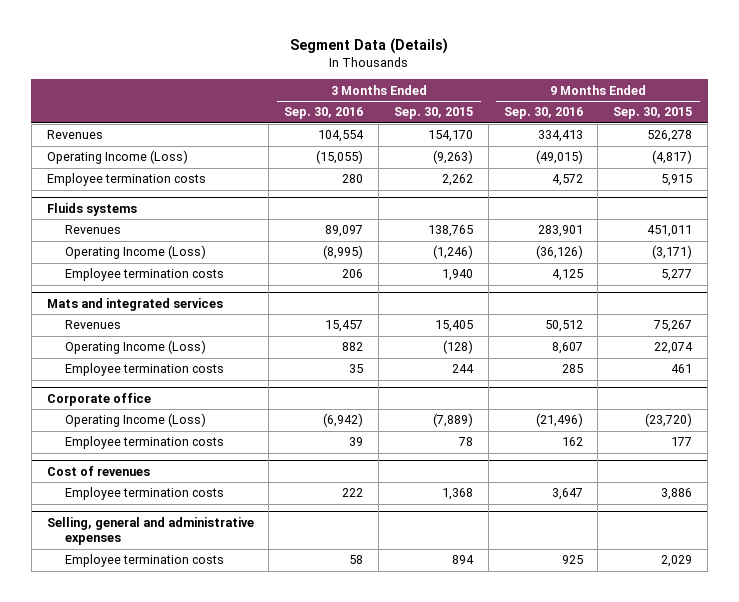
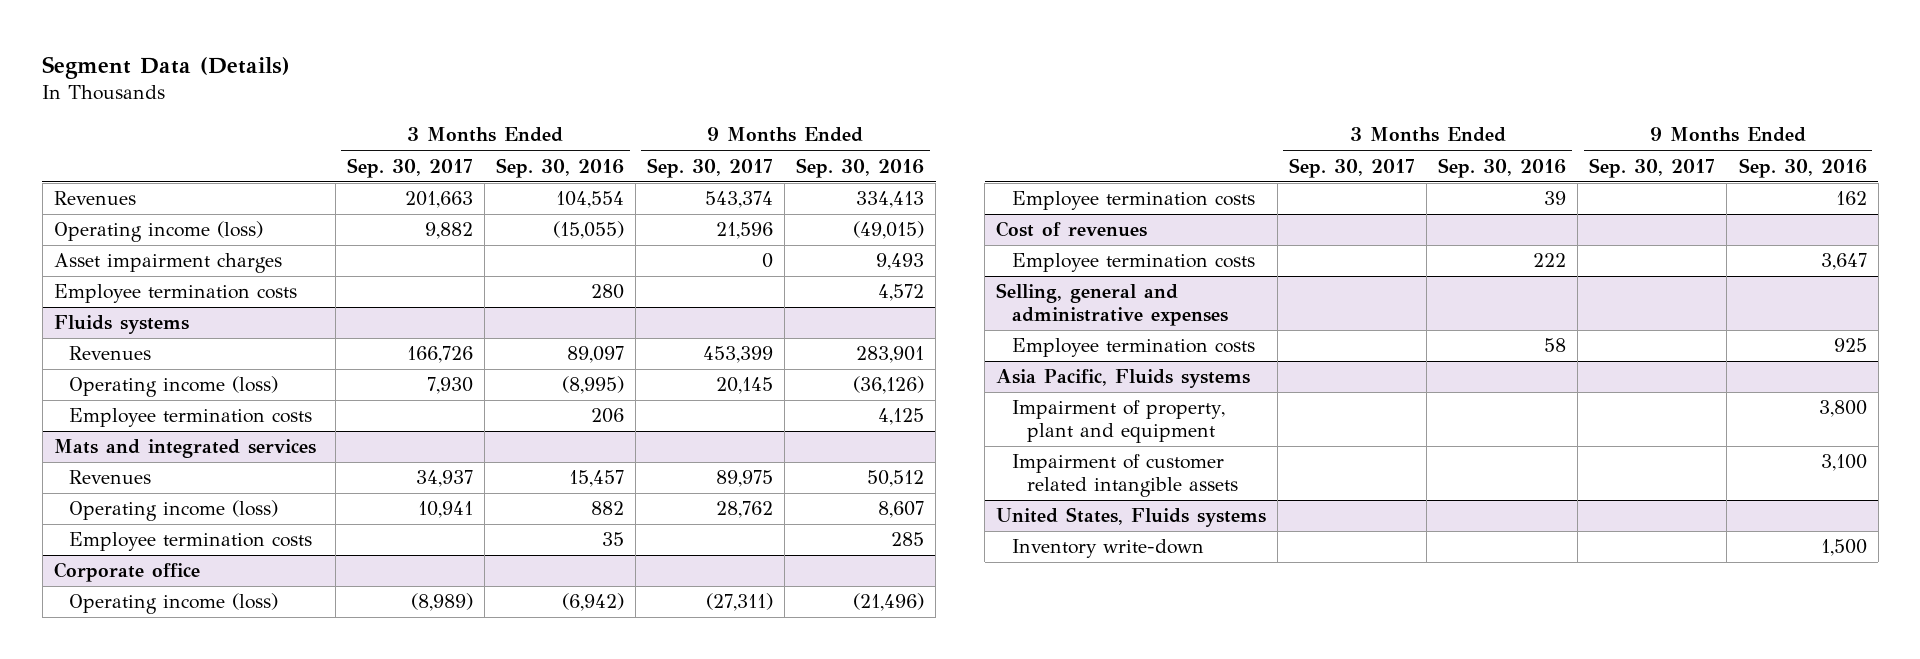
[393,107,473,120] Sep. 30, 2015 -> none
[613,107,693,120] Sep. 30, 2015 -> none
none -> [346,157,473,178] Sep. 30, 2017
none -> [646,157,773,178] Sep. 30, 2017
[46,150,188,165] Operating Income (Loss) -> [53,221,263,243] Operating income (loss)
none -> [53,253,282,274] Asset impairment charges
[65,245,207,260] Operating Income (Loss) -> [69,376,279,398] Operating income (loss)
[65,340,207,355] Operating Income (Loss) -> [69,500,279,522] Operating income (loss)
[65,413,207,428] Operating Income (Loss) -> [69,593,279,615] Operating income (loss)
none -> [996,369,1251,389] Asia Pacific, Fluids systems
none -> [1011,400,1225,444] Impairment of property, plant and equipment
none -> [1011,454,1239,498] Impairment of customer related intangible assets
none -> [996,507,1267,528] United States, Fluids systems
none -> [1011,539,1204,559] Inventory write-down

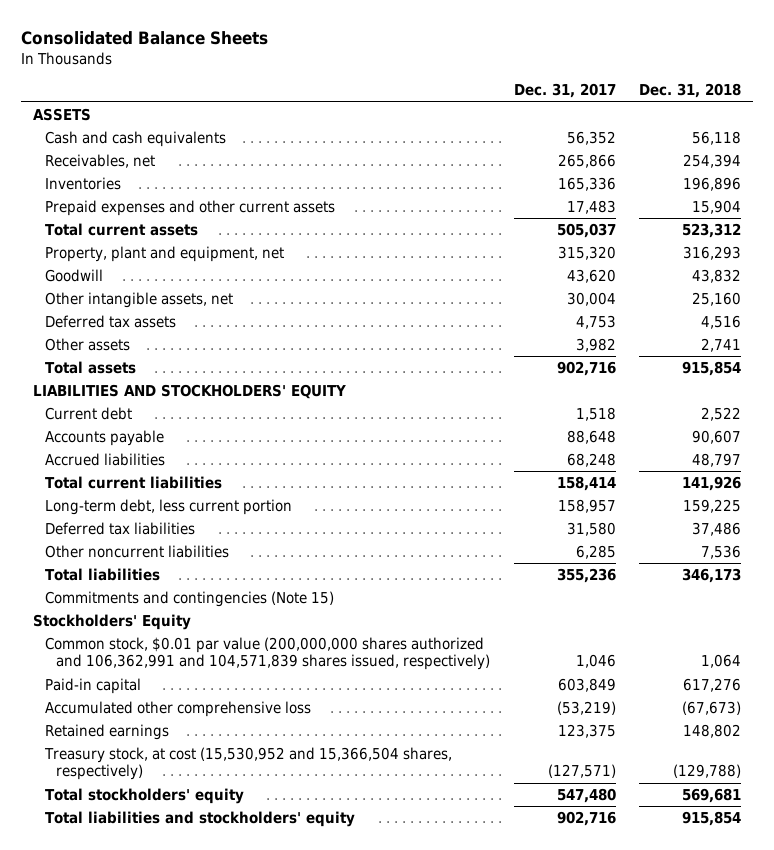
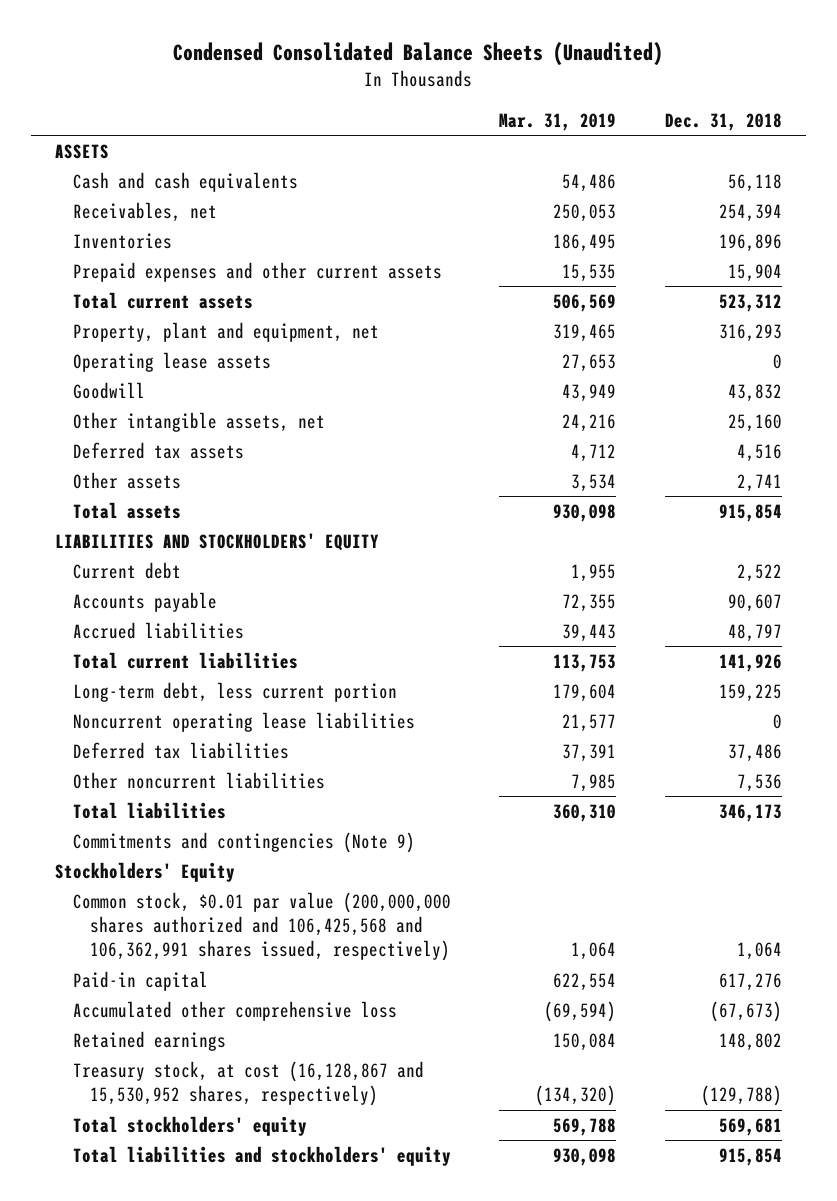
[21,31,269,46] Consolidated Balance Sheets -> [173,42,664,67] Condensed Consolidated Balance Sheets (Unaudited)
[513,83,616,99] Dec. 31, 2017 -> none
none -> [499,112,617,131] Mar. 31, 2019
none -> [72,351,271,372] Operating lease assets
none -> [72,711,415,732] Noncurrent operating lease liabilities
[44,591,334,608] Commitments and contingencies (Note 15) -> [72,831,415,853] Commitments and contingencies (Note 9)
[44,637,491,671] Common stock, $0.01 par value (200,000,000 shares authorized and 106,362,991 and 104,571,839 shares issued, respectively) -> [72,891,451,962] Common stock, $0.01 par value (200,000,000 shares authorized and 106,425,568 and 106,362,991 shares issued, respectively)
[43,747,452,781] Treasury stock, at cost (15,530,952 and 15,366,504 shares, respectively) -> [72,1060,424,1107] Treasury stock, at cost (16,128,867 and 15,530,952 shares, respectively)

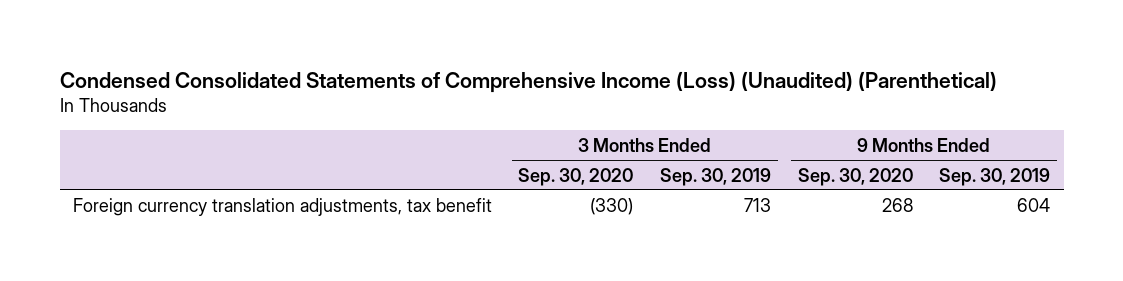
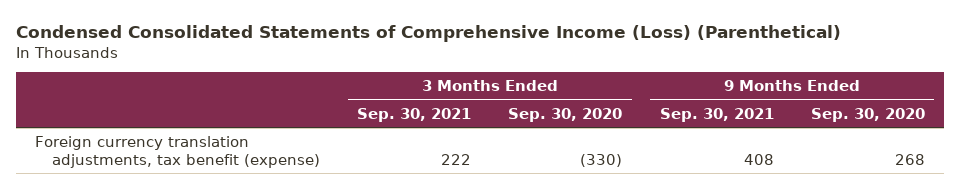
[59,70,997,93] Condensed Consolidated Statements of Comprehensive Income (Loss) (Unaudited) (Parenthetical) -> [15,25,841,43] Condensed Consolidated Statements of Comprehensive Income (Loss) (Parenthetical)
[660,167,772,186] Sep. 30, 2019 -> none
[939,167,1051,186] Sep. 30, 2019 -> none
none -> [356,107,471,122] Sep. 30, 2021
none -> [659,107,774,122] Sep. 30, 2021
[72,198,492,217] Foreign currency translation adjustments, tax benefit -> [34,136,320,168] Foreign currency translation adjustments, tax benefit (expense)

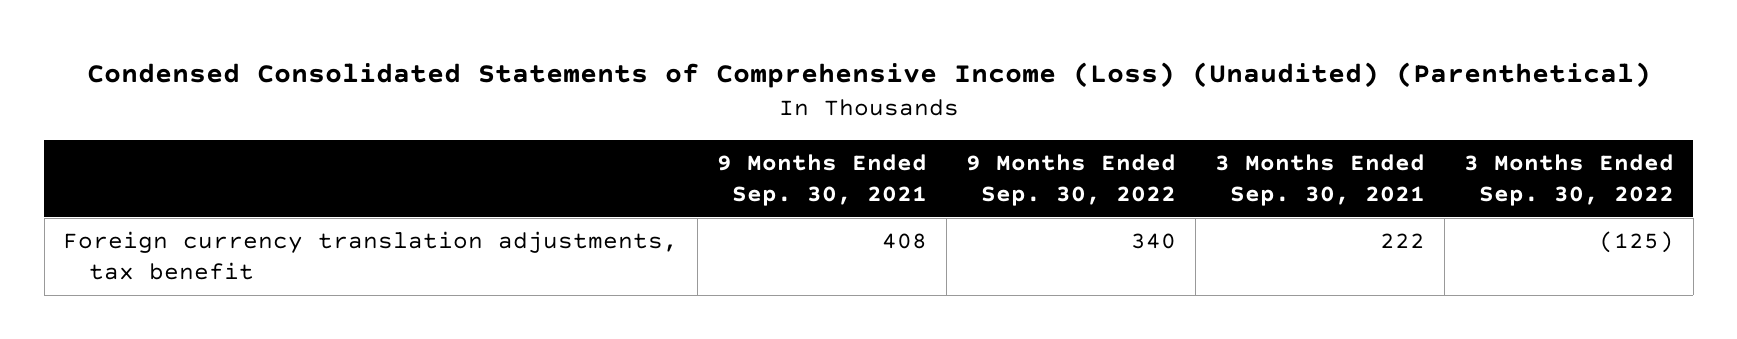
[15,25,841,43] Condensed Consolidated Statements of Comprehensive Income (Loss) (Parenthetical) -> [86,62,1651,89] Condensed Consolidated Statements of Comprehensive Income (Loss) (Unaudited) (Parenthetical)
[508,107,623,122] Sep. 30, 2020 -> none
[810,107,925,122] Sep. 30, 2020 -> none
none -> [966,154,1177,207] 9 Months Ended Sep. 30, 2022
none -> [1463,154,1674,207] 3 Months Ended Sep. 30, 2022
[34,136,320,168] Foreign currency translation adjustments, tax benefit (expense) -> [63,231,679,281] Foreign currency translation adjustments, tax benefit

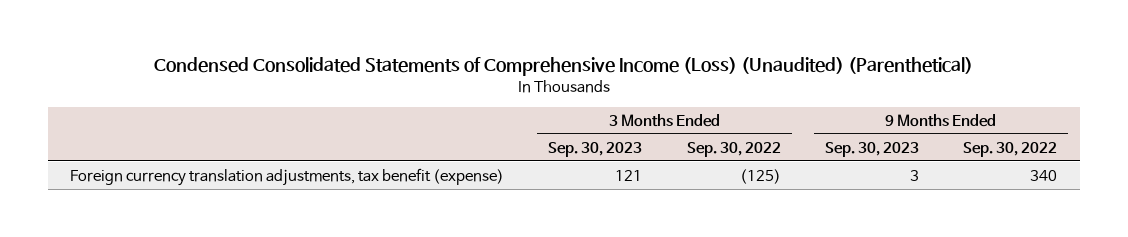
[717,154,928,207] 9 Months Ended Sep. 30, 2021 -> none
[1214,154,1425,207] 3 Months Ended Sep. 30, 2021 -> none
none -> [548,141,643,157] Sep. 30, 2023
none -> [825,141,920,157] Sep. 30, 2023
[63,231,679,281] Foreign currency translation adjustments, tax benefit -> [70,167,505,186] Foreign currency translation adjustments, tax benefit (expense)

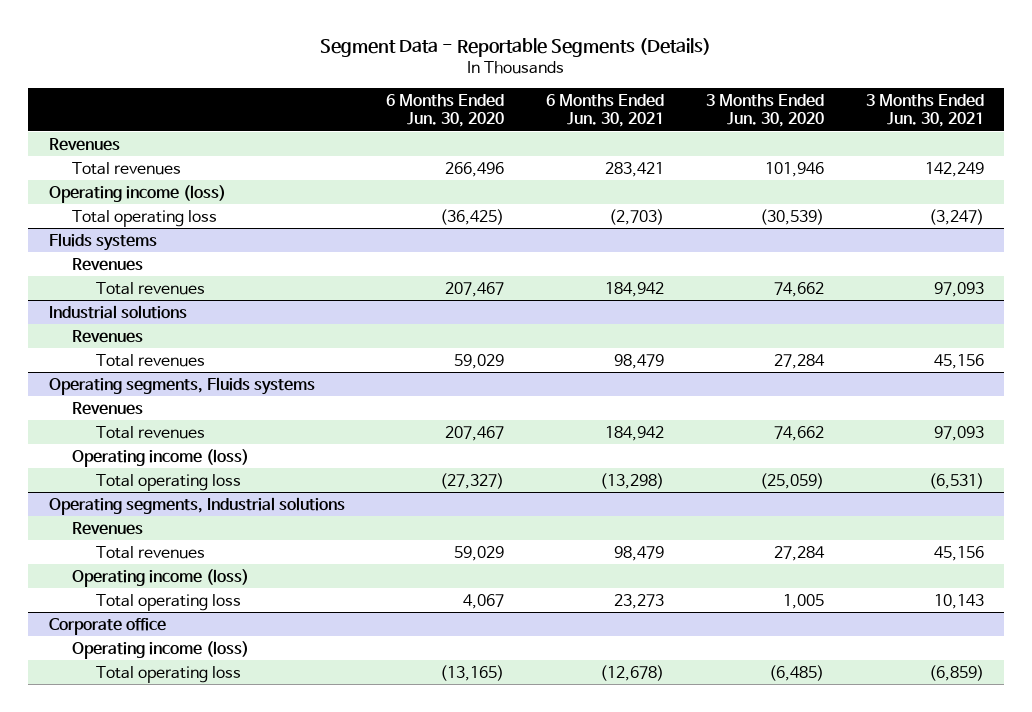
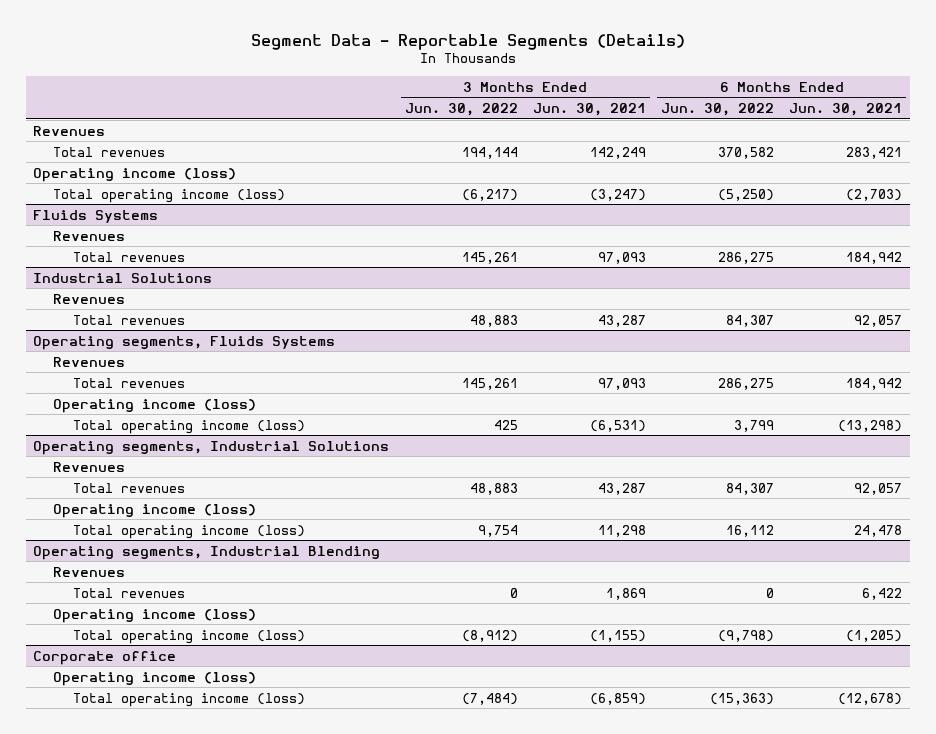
[386,94,505,128] 6 Months Ended Jun. 30, 2020 -> none
[705,94,824,128] 3 Months Ended Jun. 30, 2020 -> none
none -> [404,103,518,117] Jun. 30, 2022
none -> [661,103,775,117] Jun. 30, 2022
[72,209,218,227] Total operating loss -> [53,188,286,203] Total operating income (loss)
[48,232,157,251] Fluids systems -> [33,209,159,223] Fluids Systems
[48,304,187,319] Industrial solutions -> [33,272,213,283] Industrial Solutions
[614,353,665,369] 98,479 -> [854,314,903,327] 92,057
[933,353,984,369] 45,156 -> [597,314,646,327] 43,287
[48,376,315,395] Operating segments, Fluids systems -> [33,335,336,350] Operating segments, Fluids Systems
[95,473,241,491] Total operating loss -> [73,419,306,434] Total operating income (loss)
[48,496,345,515] Operating segments, Industrial solutions -> [33,440,390,455] Operating segments, Industrial Solutions
[614,545,665,561] 98,479 -> [854,482,903,495] 92,057
[933,545,984,561] 45,156 -> [597,482,646,495] 43,287
[95,593,241,611] Total operating loss -> [73,524,306,539] Total operating income (loss)
[614,593,665,609] 23,273 -> [854,524,903,537] 24,478
[933,593,984,609] 10,143 -> [597,524,646,537] 11,298
none -> [33,545,381,560] Operating segments, Industrial Blending
none -> [53,566,126,577] Revenues
none -> [73,587,186,598] Total revenues
none -> [53,608,257,623] Operating income (loss)
none -> [73,629,306,644] Total operating income (loss)
[95,665,241,683] Total operating loss -> [73,692,306,707] Total operating income (loss)

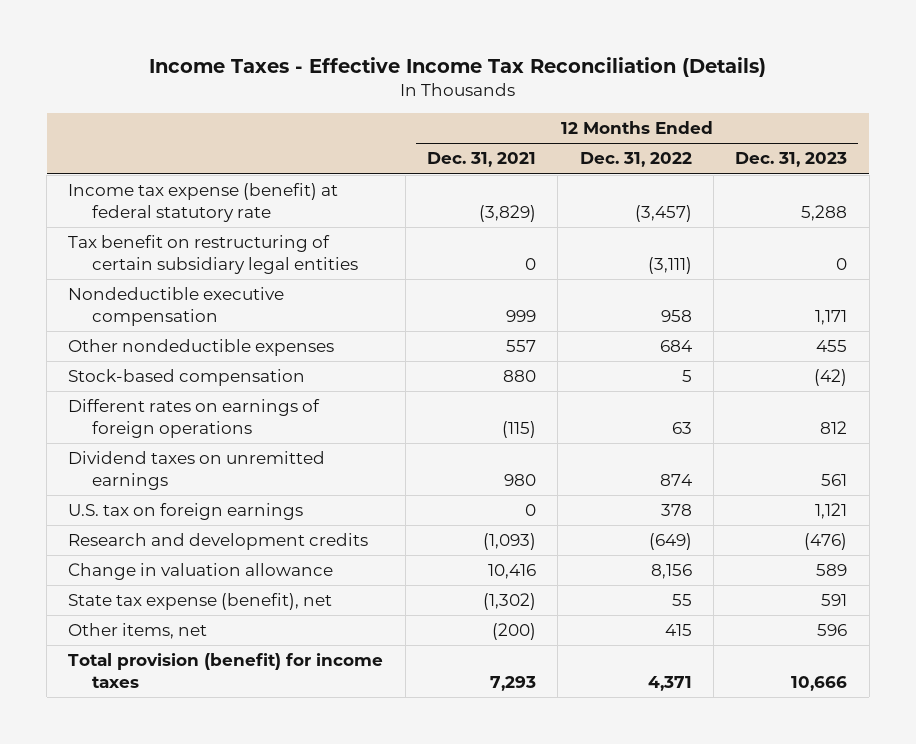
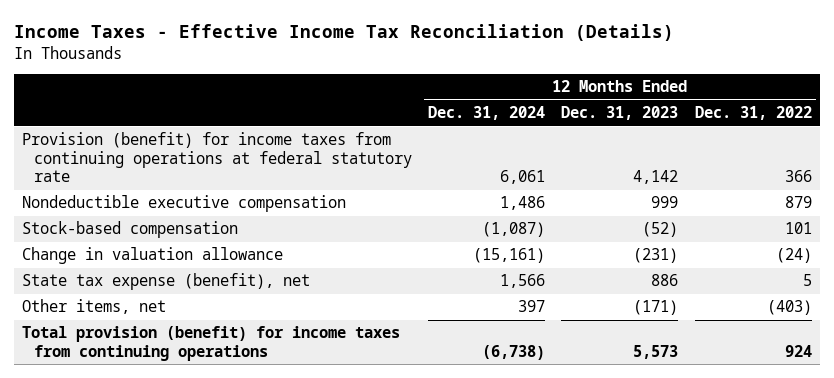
[427,152,537,168] Dec. 31, 2021 -> none
none -> [428,106,546,121] Dec. 31, 2024
[68,235,358,274] Tax benefit on restructuring of certain subsidiary legal entities -> none
[68,339,335,357] Other nondeductible expenses -> none
[68,399,321,438] Different rates on earnings of foreign operations -> none
[68,451,326,490] Dividend taxes on unremitted earnings -> none
[68,503,304,521] U.S. tax on foreign earnings -> none
[68,533,369,551] Research and development credits -> none
[68,183,339,222] Income tax expense (benefit) at federal statutory rate -> [22,132,413,183] Provision (benefit) for income taxes from continuing operations at federal statutory rate
[634,204,692,222] (3,457) -> [784,170,812,183] 366
[801,204,848,221] 5,288 -> [633,170,679,185] 4,142
[660,309,692,322] 958 -> [784,196,812,209] 879
[815,309,848,325] 1,171 -> [651,196,679,209] 999
[681,370,692,383] 5 -> [784,222,812,235] 101
[814,369,848,387] (42) -> [642,222,679,238] (52)
[650,564,692,580] 8,156 -> [775,248,812,264] (24)
[816,564,848,577] 589 -> [633,248,679,264] (231)
[671,594,692,607] 55 -> [802,274,812,287] 5
[821,594,848,607] 591 -> [651,274,679,287] 886
[664,624,692,637] 415 -> [766,300,812,316] (403)
[817,624,848,637] 596 -> [633,300,679,316] (171)
[68,653,384,688] Total provision (benefit) for income taxes -> [22,326,401,361] Total provision (benefit) for income taxes from continuing operations
[647,675,692,691] 4,371 -> [784,344,812,357] 924
[791,675,848,691] 10,666 -> [633,344,679,359] 5,573

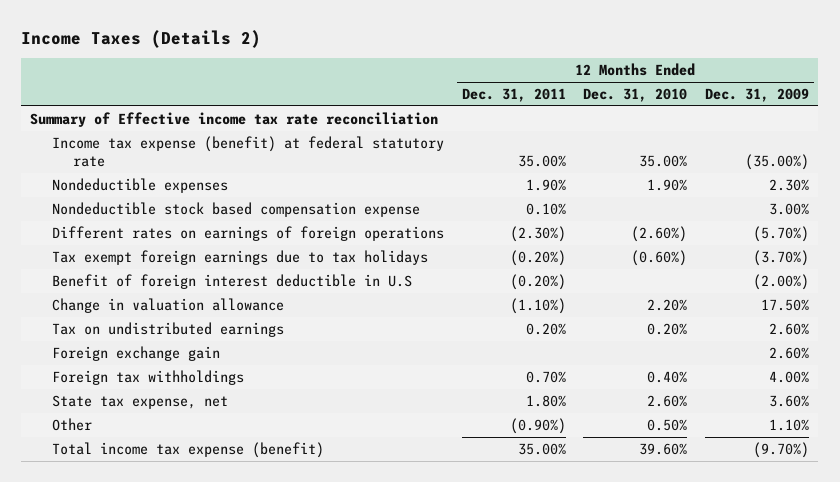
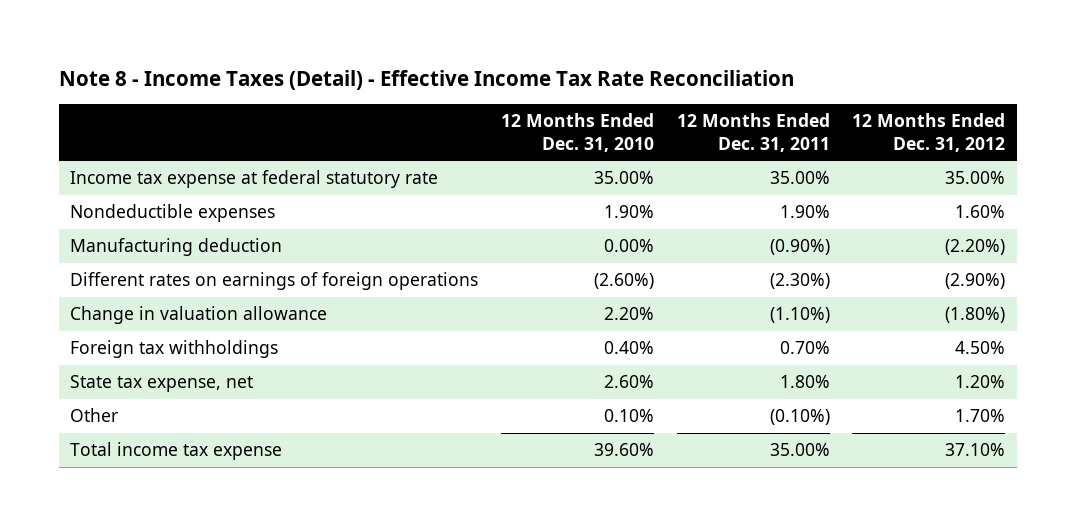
[21,29,262,48] Income Taxes (Details 2) -> [58,70,794,91] Note 8 - Income Taxes (Detail) - Effective Income Tax Rate Reconciliation
[705,88,810,103] Dec. 31, 2009 -> none
none -> [852,113,1006,152] 12 Months Ended Dec. 31, 2012
[30,111,439,127] Summary of Effective income tax rate reconciliation -> none
[51,135,444,167] Income tax expense (benefit) at federal statutory rate -> [70,170,439,189] Income tax expense at federal statutory rate
[51,201,420,217] Nondeductible stock based compensation expense -> none
none -> [70,238,283,257] Manufacturing deduction
[51,249,428,265] Tax exempt foreign earnings due to tax holidays -> none
[51,273,412,289] Benefit of foreign interest deductible in U.S -> none
[51,321,284,337] Tax on undistributed earnings -> none
[51,345,220,361] Foreign exchange gain -> none
[509,417,566,434] (0.90%) -> [769,409,830,426] (0.10%)
[647,418,688,431] 0.50% -> [603,409,654,423] 0.10%
[51,441,324,458] Total income tax expense (benefit) -> [70,442,283,461] Total income tax expense

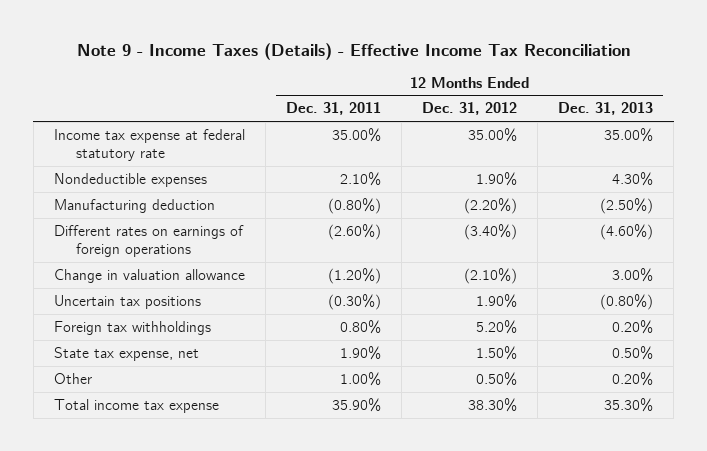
[58,70,794,91] Note 8 - Income Taxes (Detail) - Effective Income Tax Rate Reconciliation -> [76,42,631,60] Note 9 - Income Taxes (Details) - Effective Income Tax Reconciliation
[500,113,654,152] 12 Months Ended Dec. 31, 2010 -> none
none -> [558,102,654,116] Dec. 31, 2013
[779,205,830,219] 1.90% -> [340,171,382,186] 2.10%
[955,205,1006,219] 1.60% -> [476,171,518,186] 1.90%
[769,239,830,256] (0.90%) -> [328,197,382,214] (0.80%)
[769,273,830,290] (2.30%) -> [328,223,382,240] (2.60%)
[945,273,1006,290] (2.90%) -> [464,223,518,240] (3.40%)
[769,307,830,324] (1.10%) -> [328,267,382,284] (1.20%)
[945,307,1006,324] (1.80%) -> [464,267,518,284] (2.10%)
none -> [54,294,202,309] Uncertain tax positions
[779,341,830,355] 0.70% -> [340,319,382,334] 0.80%
[955,341,1006,355] 4.50% -> [476,319,518,334] 5.20%
[779,375,830,389] 1.80% -> [340,345,382,360] 1.90%
[955,375,1006,389] 1.20% -> [476,345,518,360] 1.50%
[769,409,830,426] (0.10%) -> [340,371,382,386] 1.00%
[955,409,1006,423] 1.70% -> [476,371,518,386] 0.50%
[769,443,830,457] 35.00% -> [332,397,382,412] 35.90%
[945,443,1006,457] 37.10% -> [468,397,518,412] 38.30%

